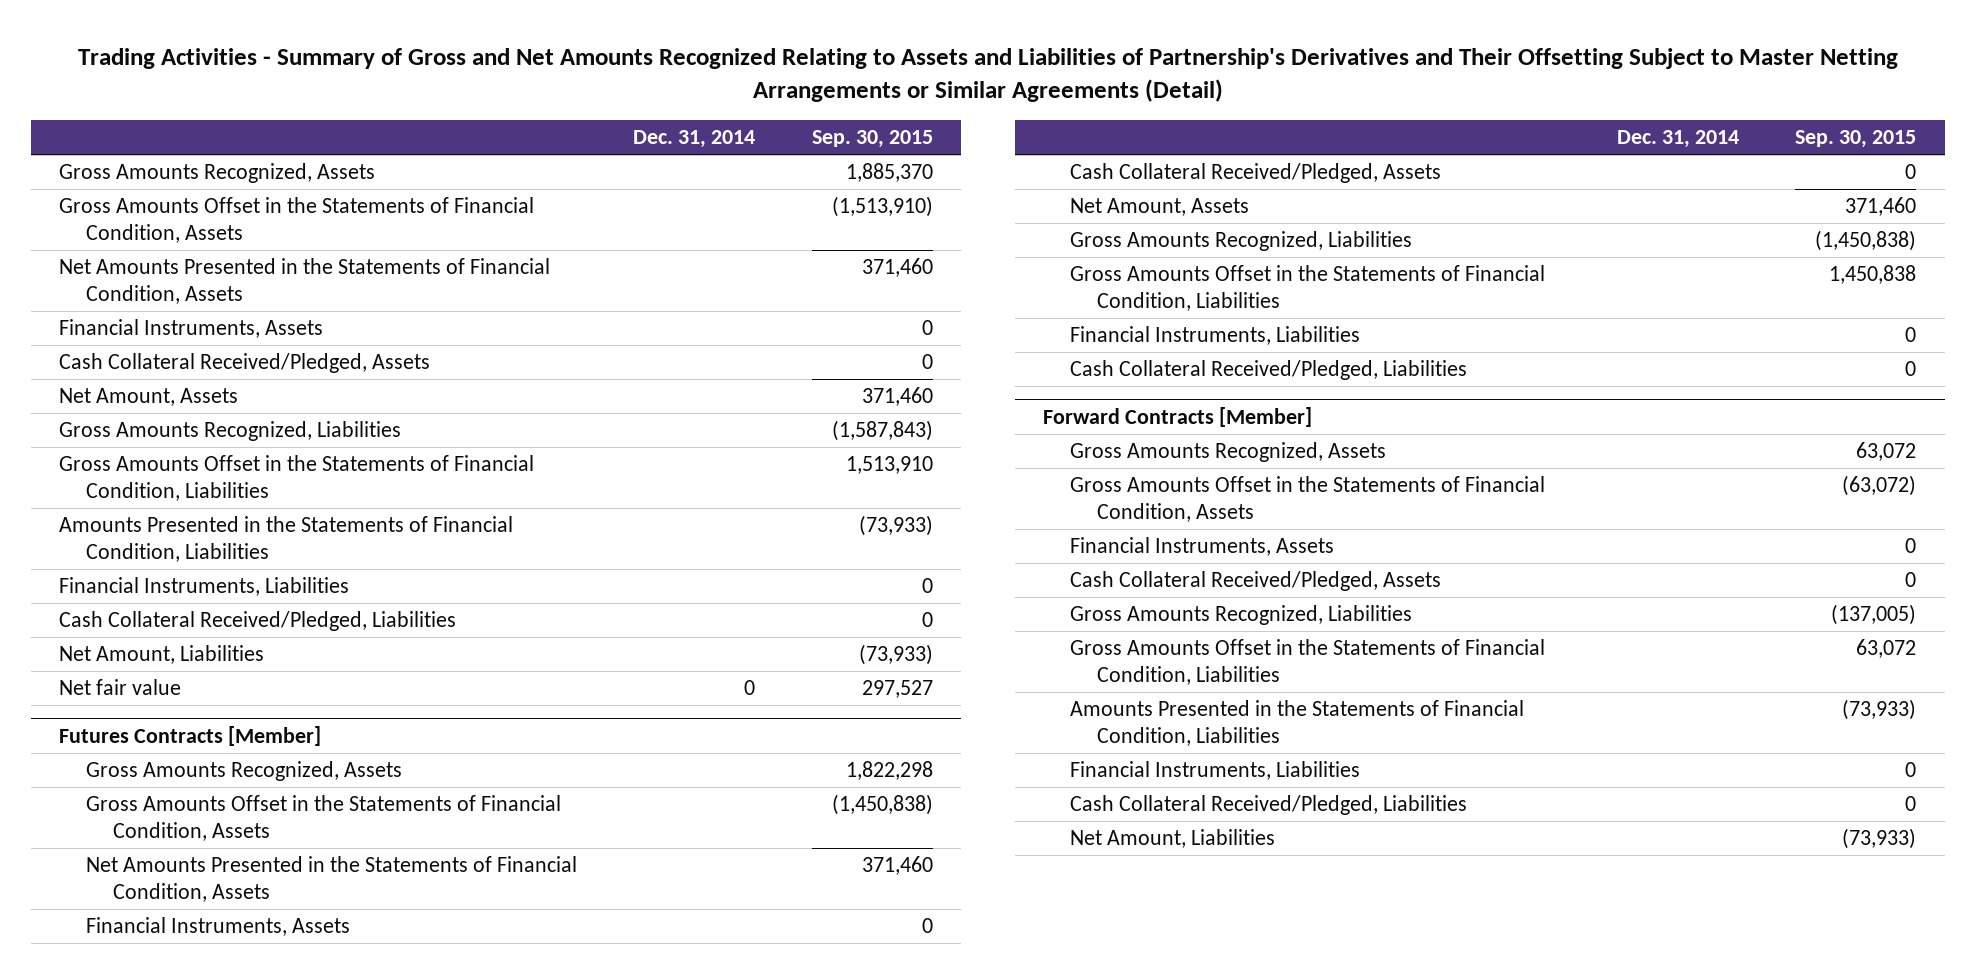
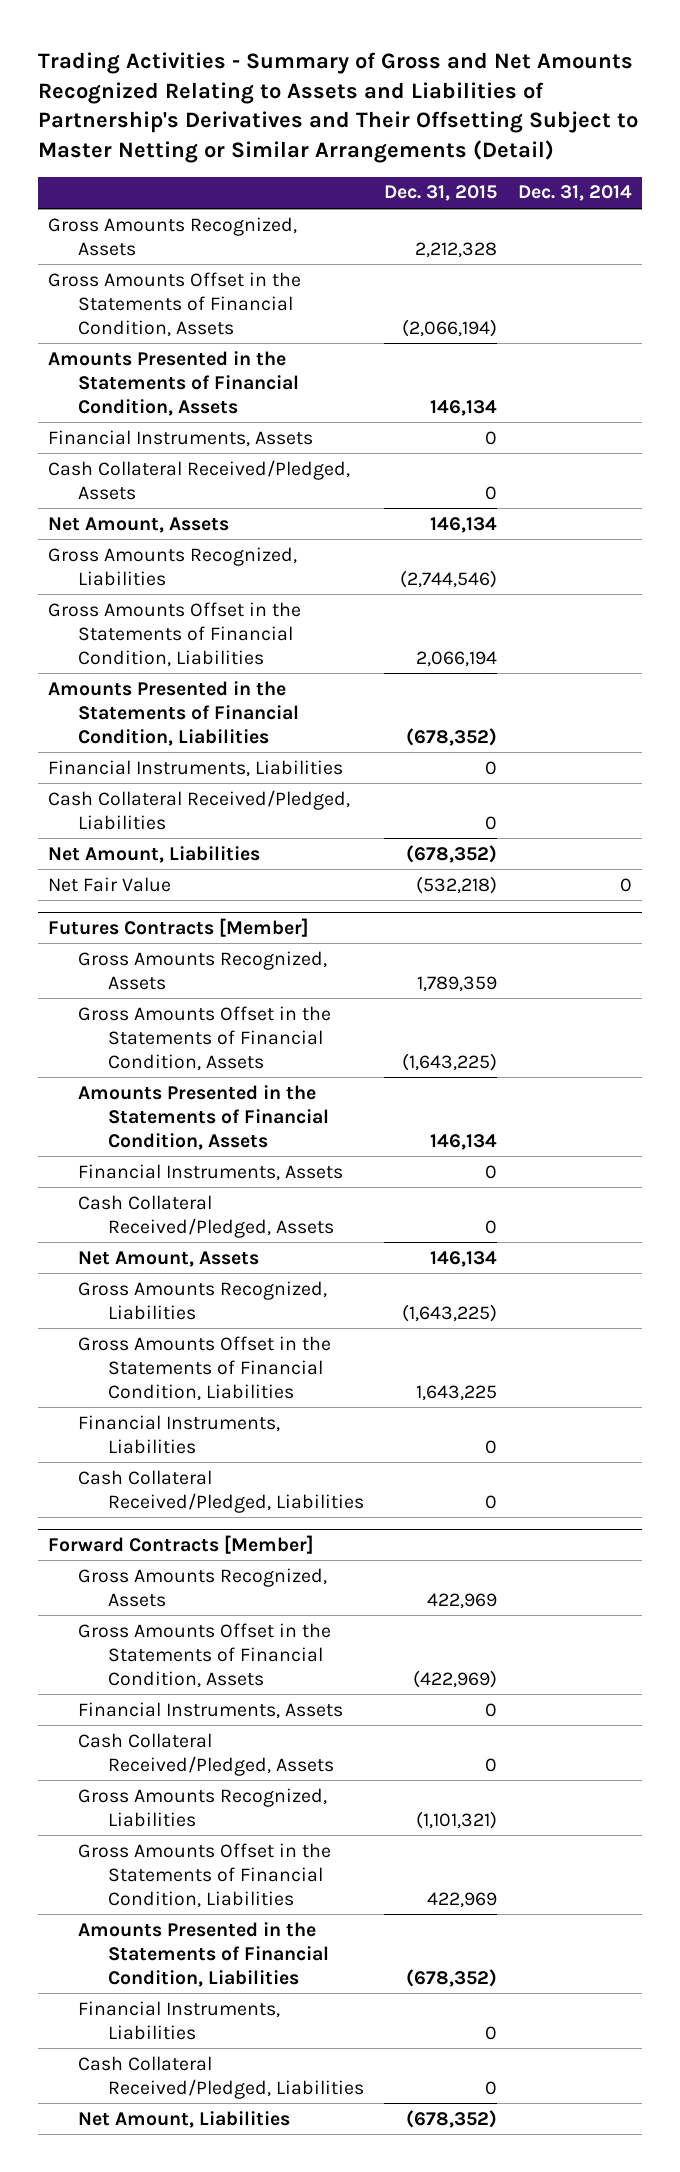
[77,47,1898,103] Trading Activities - Summary of Gross and Net Amounts Recognized Relating to Assets and Liabilities of Partnership's Derivatives and Their Offsetting Subject to Master Netting Arrangements or Similar Agreements (Detail) -> [37,51,638,164] Trading Activities - Summary of Gross and Net Amounts Recognized Relating to Assets and Liabilities of Partnership's Derivatives and Their Offsetting Subject to Master Netting or Similar Arrangements (Detail)
[811,130,933,149] Sep. 30, 2015 -> none
none -> [384,185,498,202] Dec. 31, 2015
[59,258,551,305] Net Amounts Presented in the Statements of Financial Condition, Assets -> [48,350,299,416] Amounts Presented in the Statements of Financial Condition, Assets
[59,679,182,696] Net fair value -> [48,876,172,892] Net Fair Value
[86,856,578,903] Net Amounts Presented in the Statements of Financial Condition, Assets -> [77,1084,329,1150] Amounts Presented in the Statements of Financial Condition, Assets

